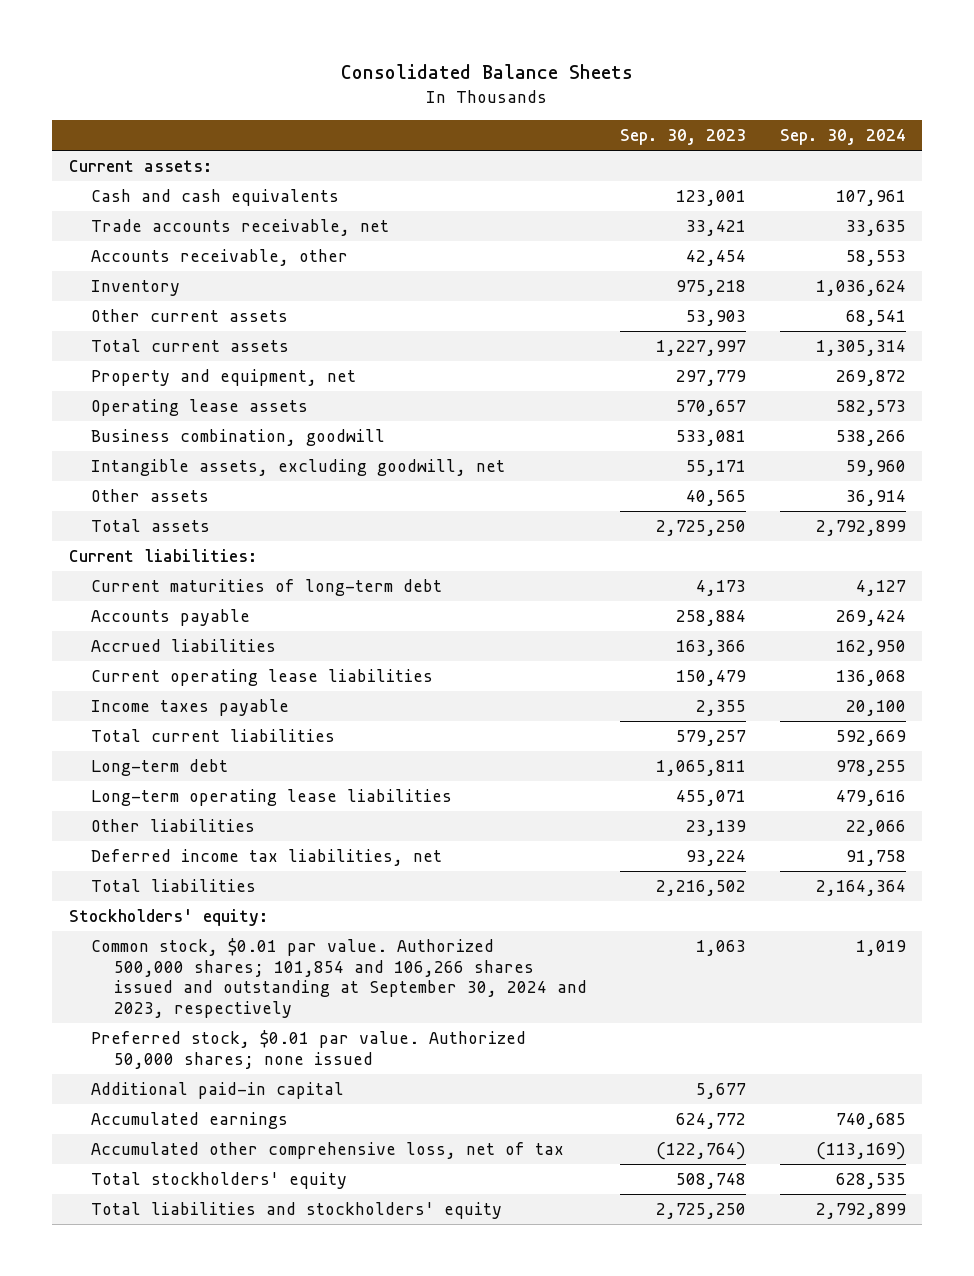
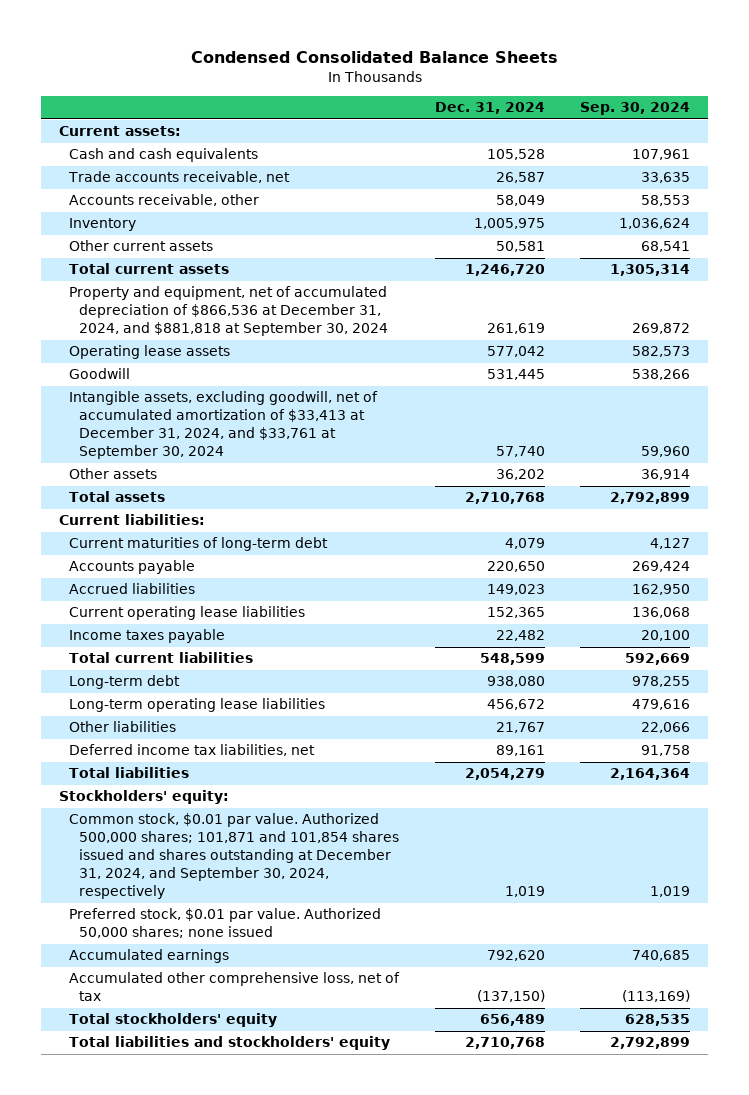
[341,63,634,79] Consolidated Balance Sheets -> [190,50,558,63] Condensed Consolidated Balance Sheets
[620,129,747,146] Sep. 30, 2023 -> none
none -> [434,102,545,115] Dec. 31, 2024
[91,369,357,387] Property and equipment, net -> [68,286,388,337] Property and equipment, net of accumulated depreciation of $866,536 at December 31, 2024, and $881,818 at September 30, 2024
[91,429,386,447] Business combination, goodwill -> [68,368,130,380] Goodwill
[91,459,506,477] Intangible assets, excluding goodwill, net -> [68,391,378,460] Intangible assets, excluding goodwill, net of accumulated amortization of $33,413 at December 31, 2024, and $33,761 at September 30, 2024
[91,938,587,1018] Common stock, $0.01 par value. Authorized 500,000 shares; 101,854 and 106,266 shares issued and outstanding at September 30, 2024 and 2023, respectively -> [68,813,399,900] Common stock, $0.01 par value. Authorized 500,000 shares; 101,871 and 101,854 shares issued and shares outstanding at December 31, 2024, and September 30, 2024, respectively
[91,1082,345,1100] Additional paid-in capital -> none

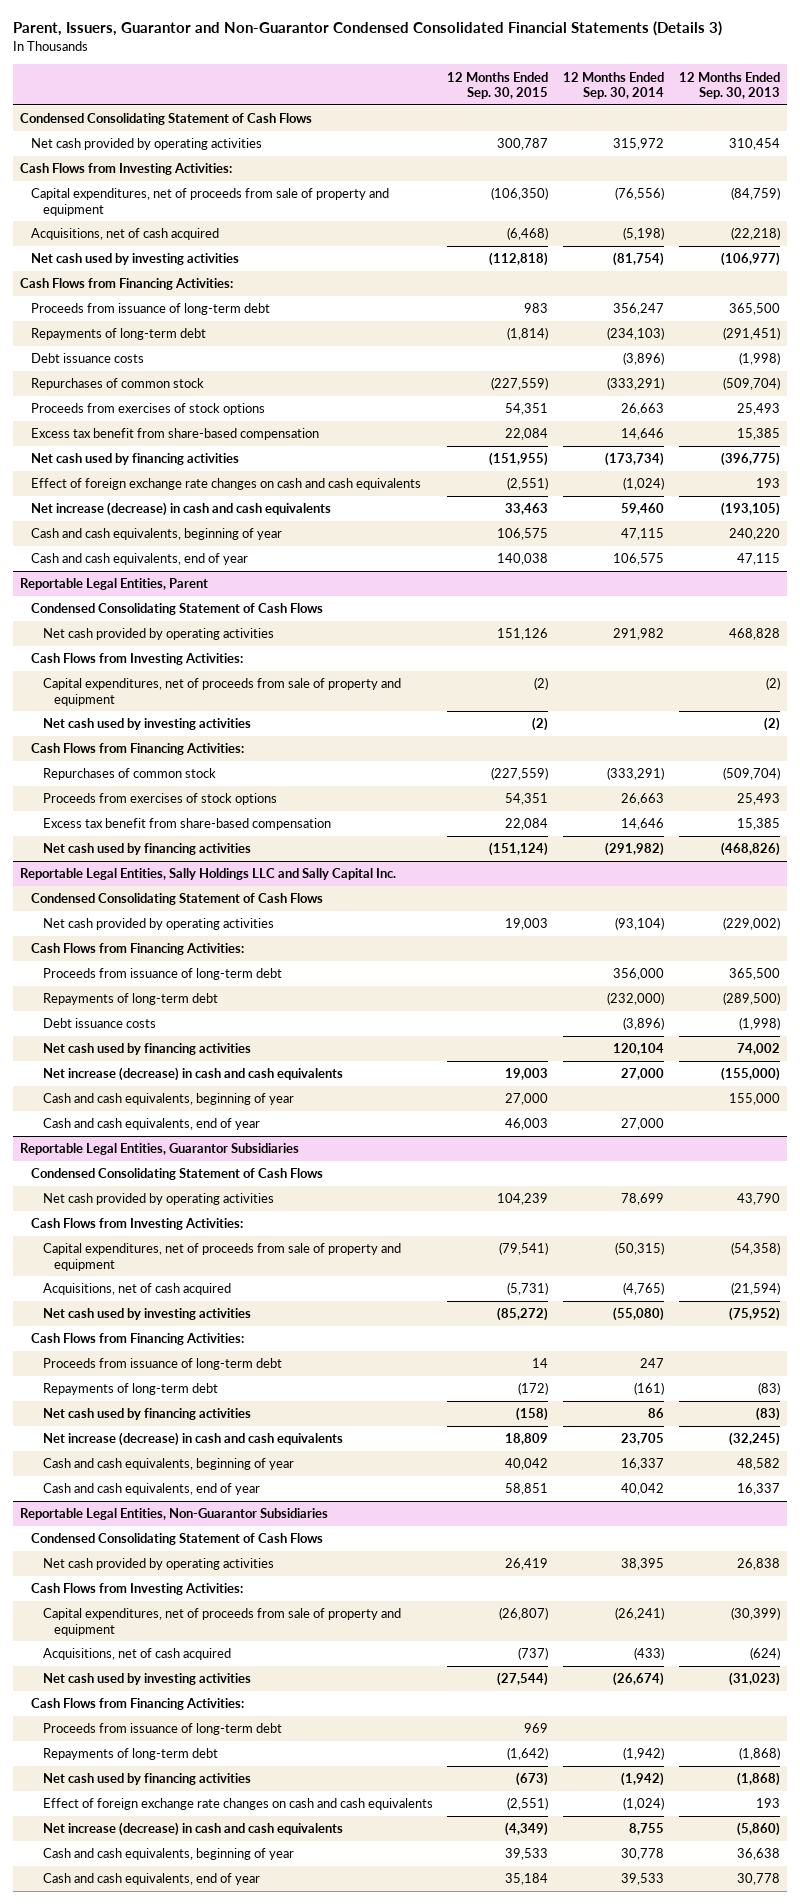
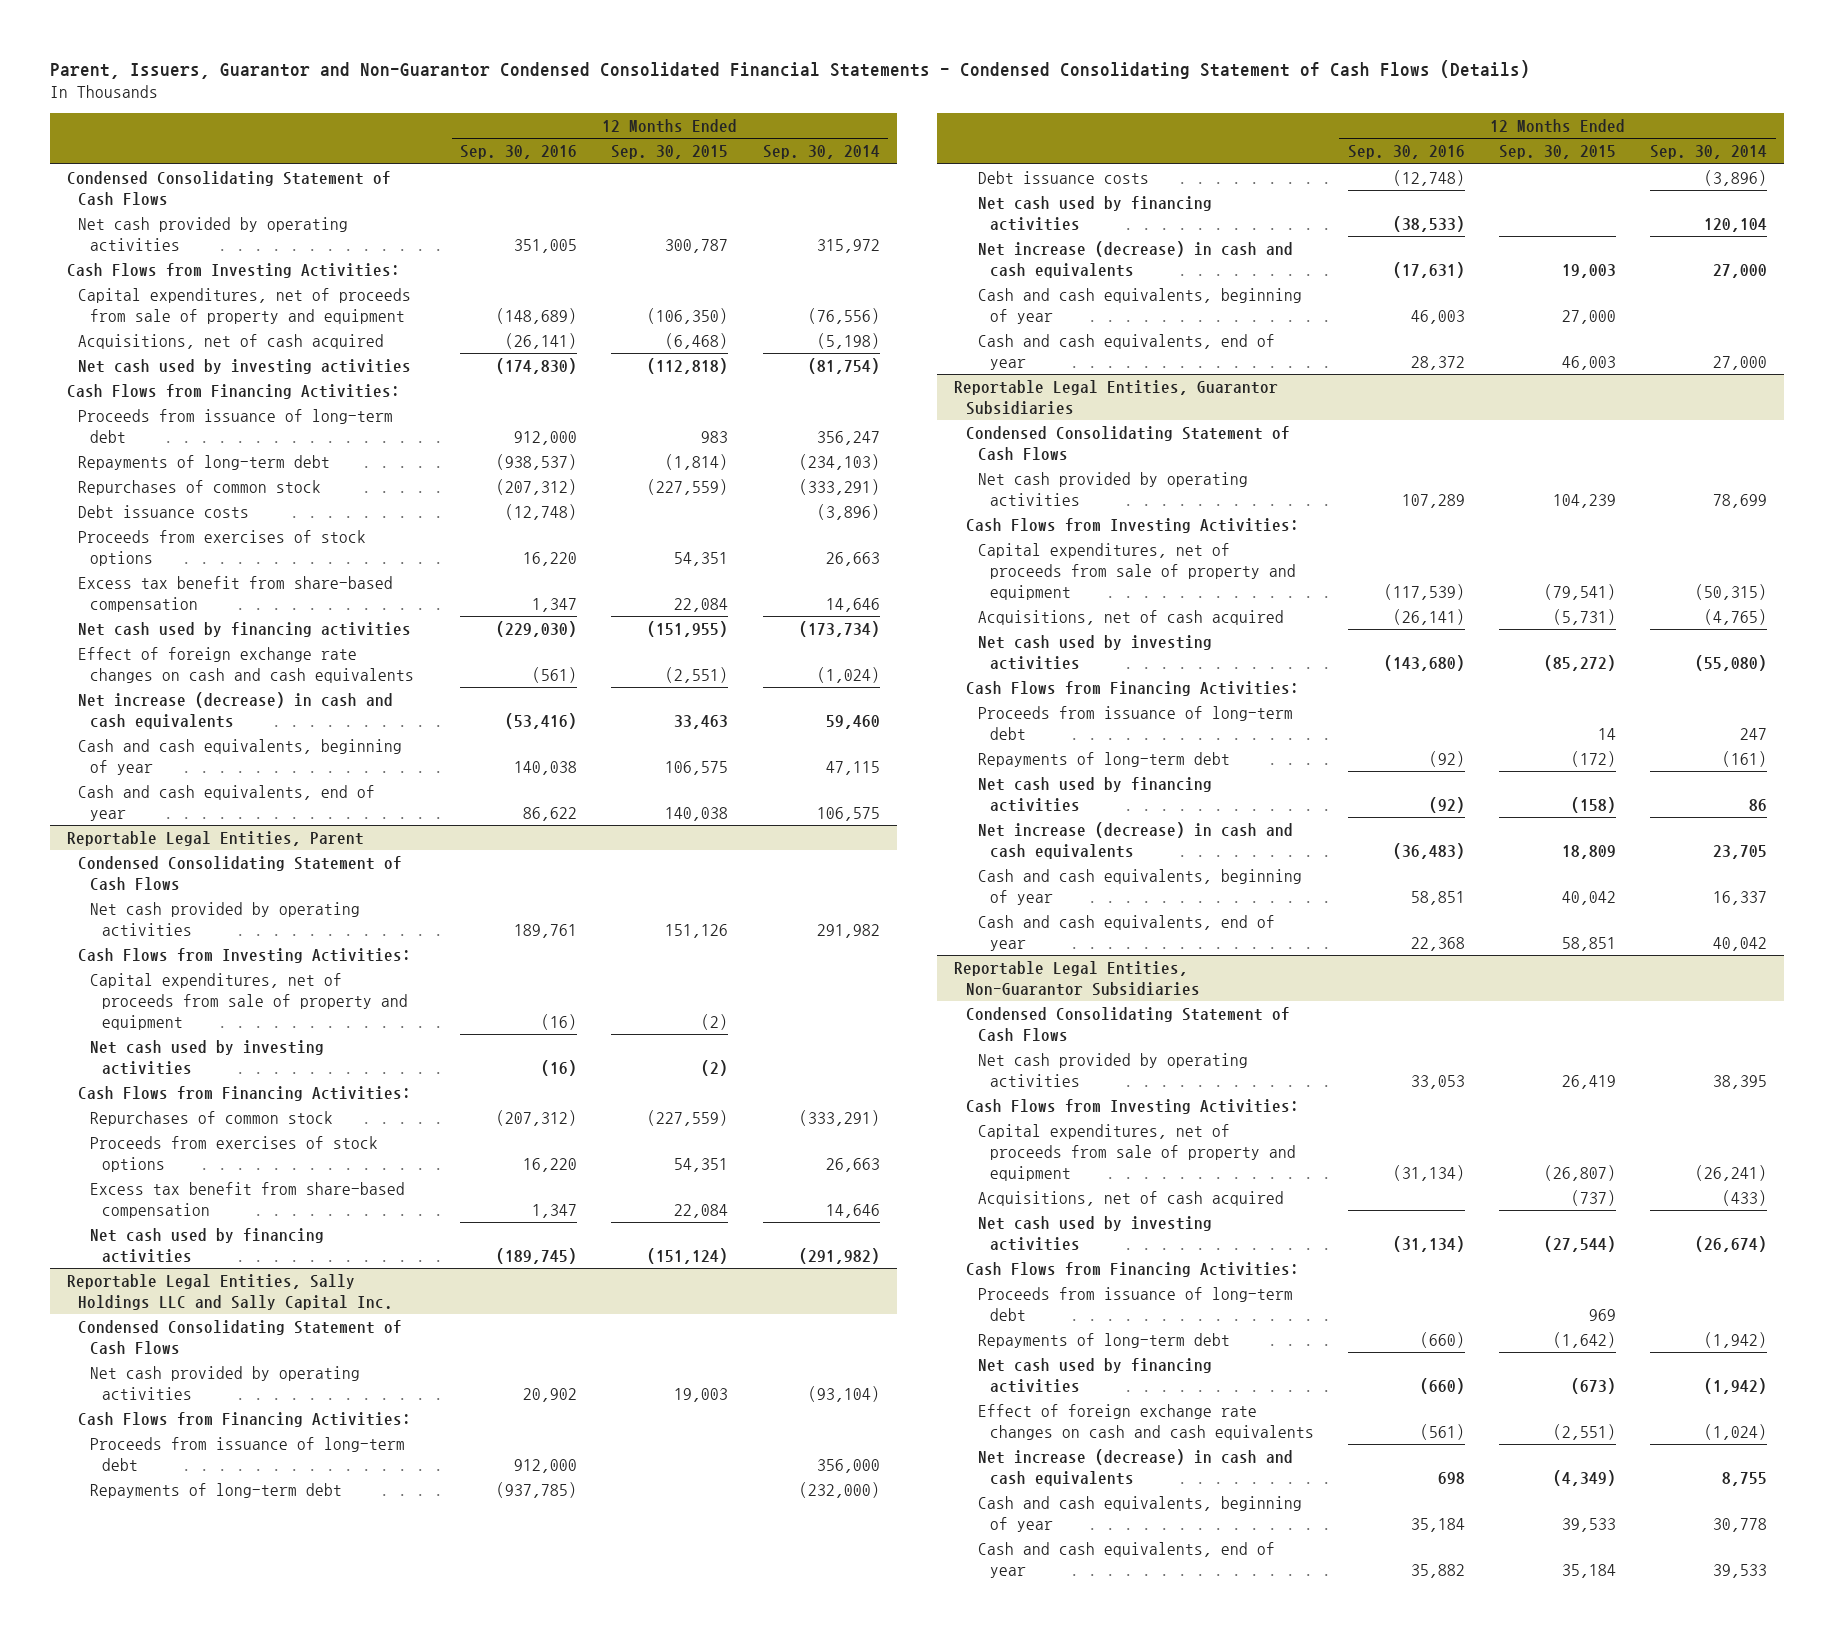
[12,21,722,37] Parent, Issuers, Guarantor and Non-Guarantor Condensed Consolidated Financial Statements (Details 3) -> [49,59,1530,79] Parent, Issuers, Guarantor and Non-Guarantor Condensed Consolidated Financial Statements - Condensed Consolidating Statement of Cash Flows (Details)
[678,71,780,99] 12 Months Ended Sep. 30, 2013 -> none
none -> [460,145,578,160] Sep. 30, 2016
[31,353,145,364] Debt issuance costs -> [78,504,250,518] Debt issuance costs

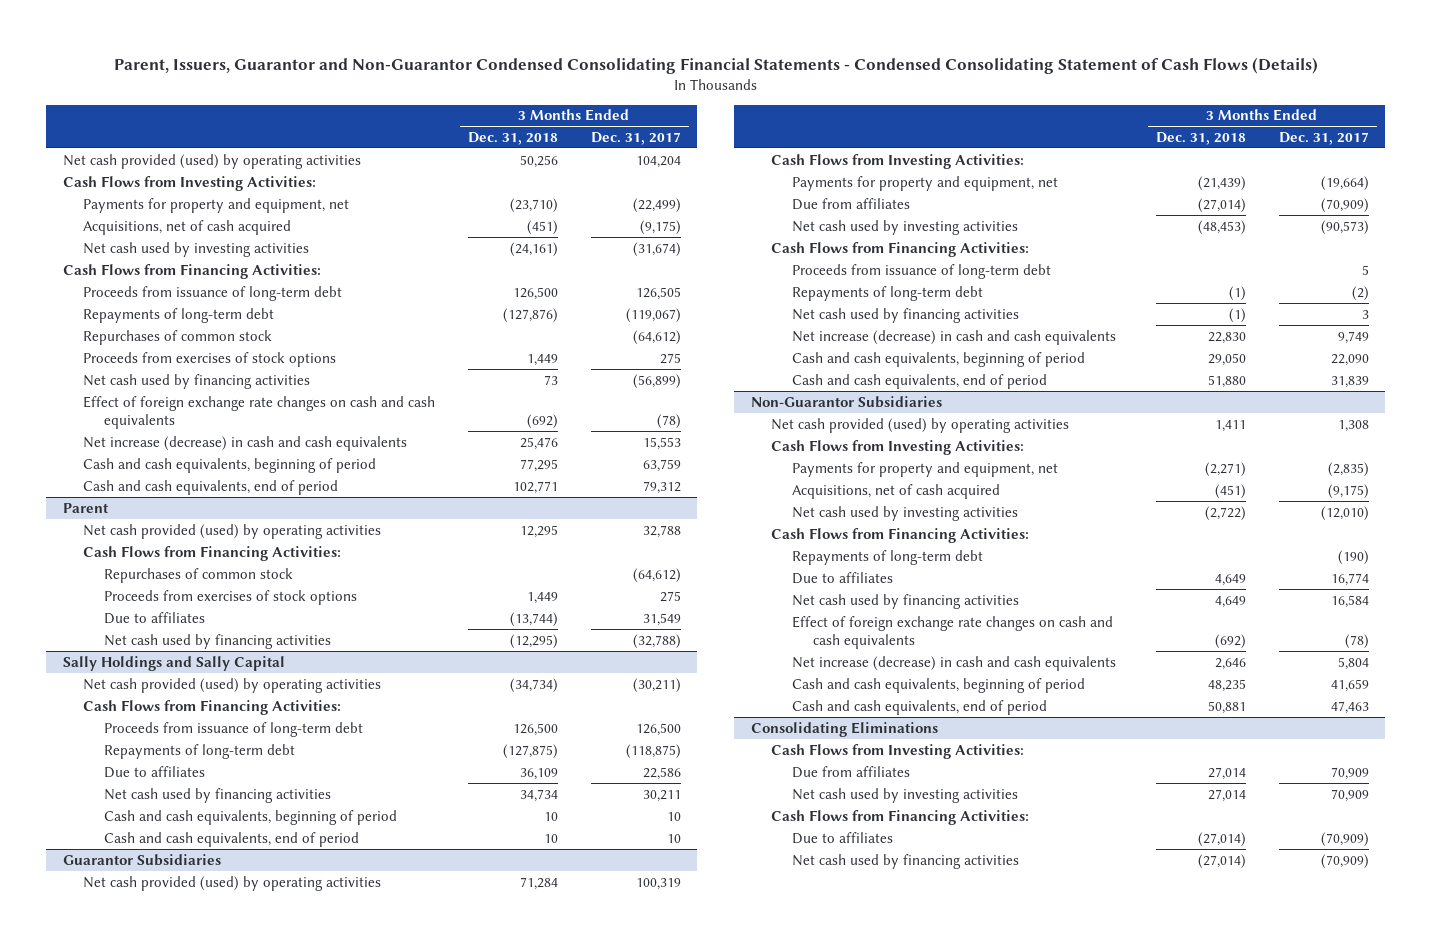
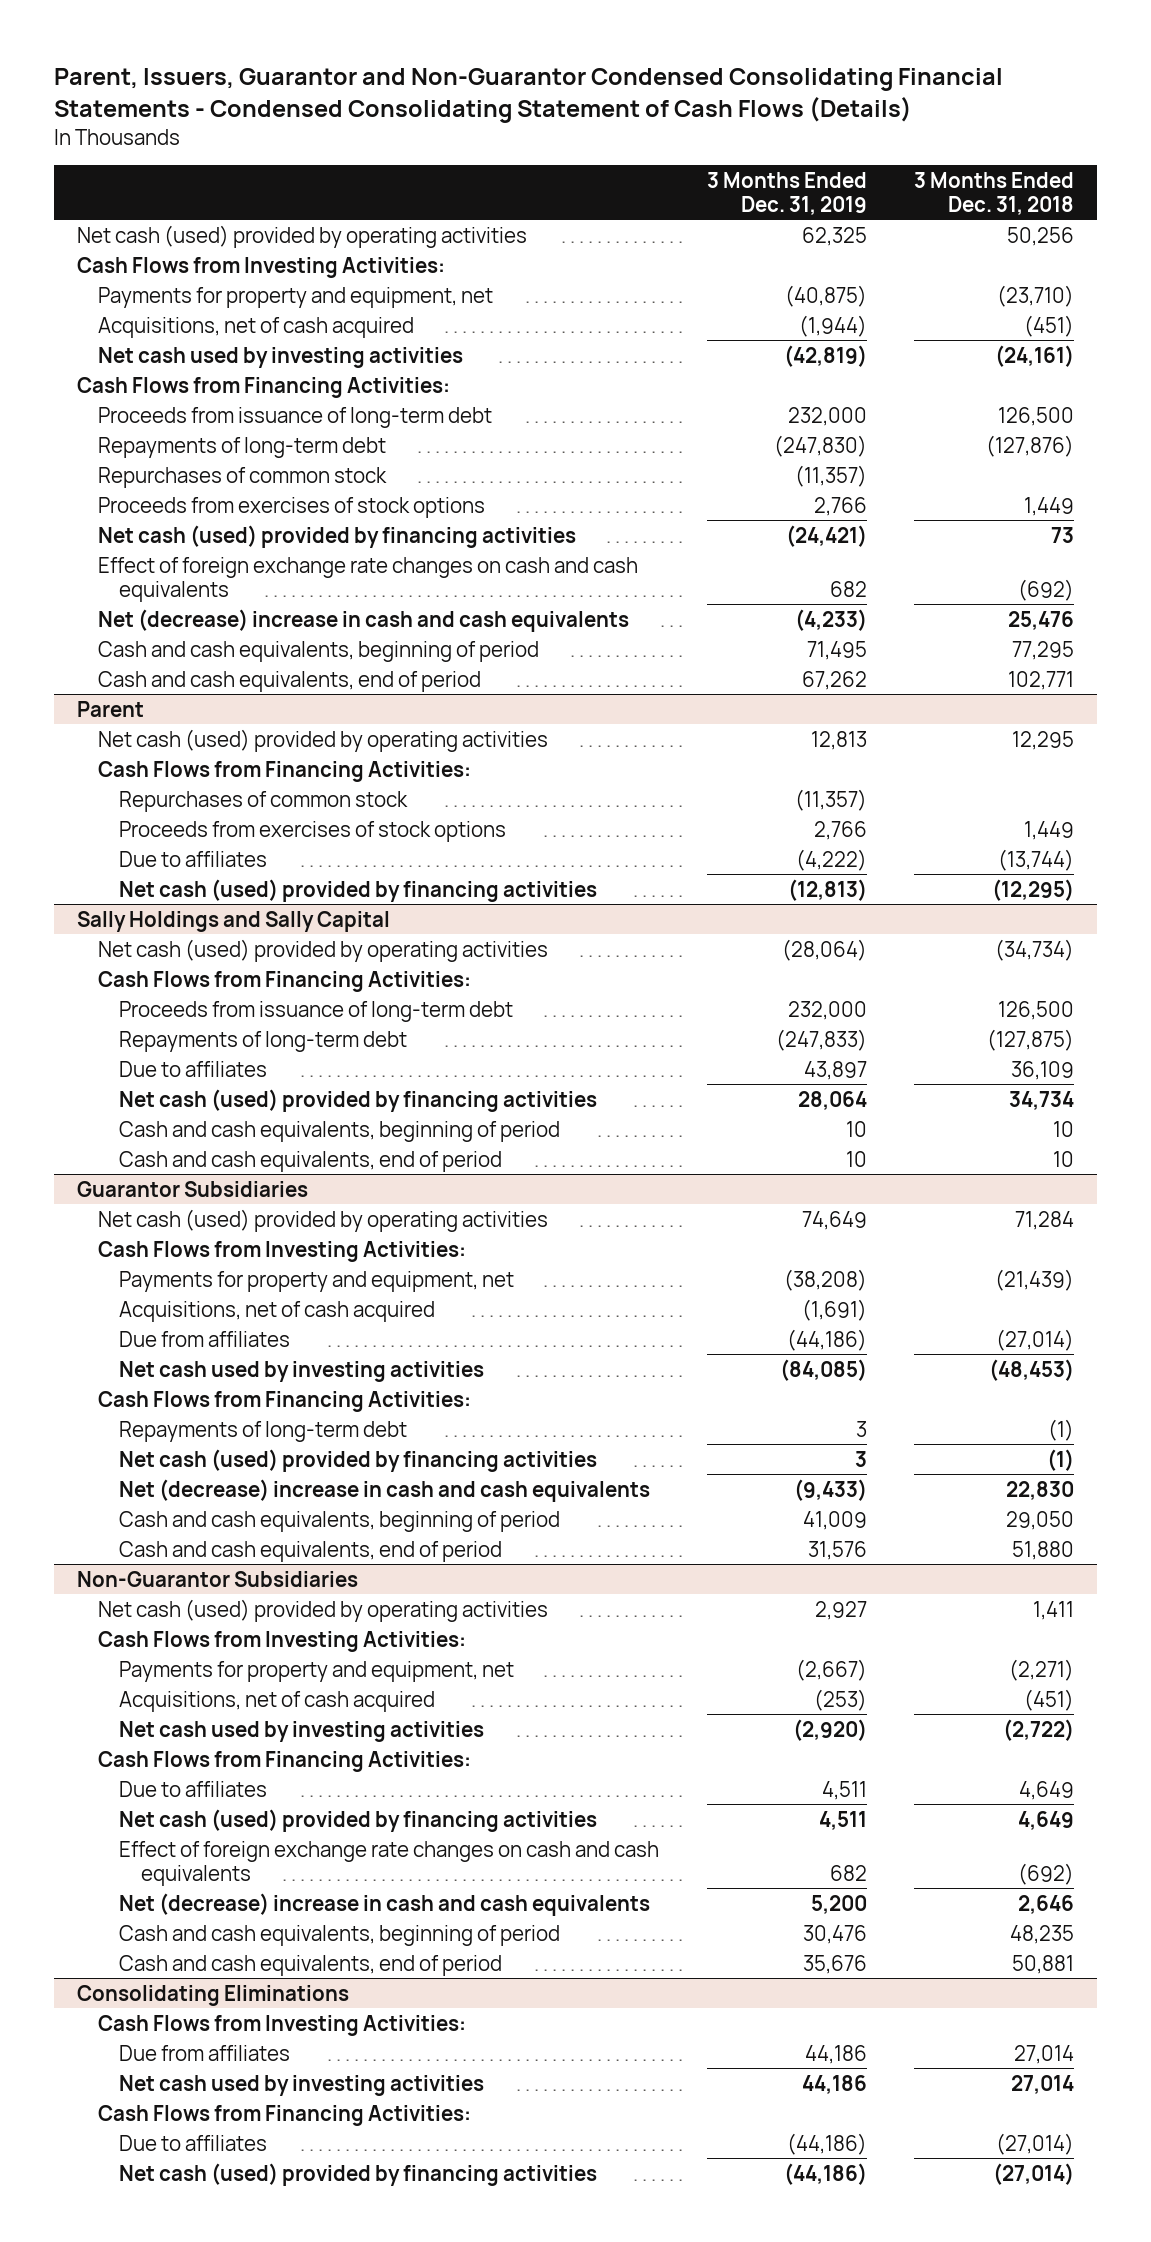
[590,132,681,146] Dec. 31, 2017 -> none
none -> [706,171,867,215] 3 Months Ended Dec. 31, 2019
[62,153,361,169] Net cash provided (used) by operating activities -> [77,224,528,248] Net cash (used) provided by operating activities
[83,373,311,389] Net cash used by financing activities -> [98,524,577,548] Net cash (used) provided by financing activities
[83,435,408,451] Net increase (decrease) in cash and cash equivalents -> [98,608,630,632] Net (decrease) increase in cash and cash equivalents
[83,523,382,539] Net cash provided (used) by operating activities -> [98,728,549,752] Net cash (used) provided by operating activities
[104,633,332,649] Net cash used by financing activities -> [119,878,598,902] Net cash (used) provided by financing activities
[83,677,382,693] Net cash provided (used) by operating activities -> [98,938,549,962] Net cash (used) provided by operating activities
[104,787,332,803] Net cash used by financing activities -> [119,1088,598,1112] Net cash (used) provided by financing activities
[83,875,382,891] Net cash provided (used) by operating activities -> [98,1208,549,1232] Net cash (used) provided by operating activities
none -> [119,1300,436,1322] Acquisitions, net of cash acquired
[792,263,1052,279] Proceeds from issuance of long-term debt -> none
[792,307,1020,323] Net cash used by financing activities -> [119,1448,598,1472] Net cash (used) provided by financing activities
[792,329,1117,345] Net increase (decrease) in cash and cash equivalents -> [119,1478,651,1502] Net (decrease) increase in cash and cash equivalents
[771,417,1070,433] Net cash provided (used) by operating activities -> [98,1598,549,1622] Net cash (used) provided by operating activities
[792,549,984,565] Repayments of long-term debt -> none
[792,593,1020,609] Net cash used by financing activities -> [119,1808,598,1832] Net cash (used) provided by financing activities
[792,655,1117,671] Net increase (decrease) in cash and cash equivalents -> [119,1892,651,1916] Net (decrease) increase in cash and cash equivalents
[792,853,1020,869] Net cash used by financing activities -> [119,2162,598,2186] Net cash (used) provided by financing activities

